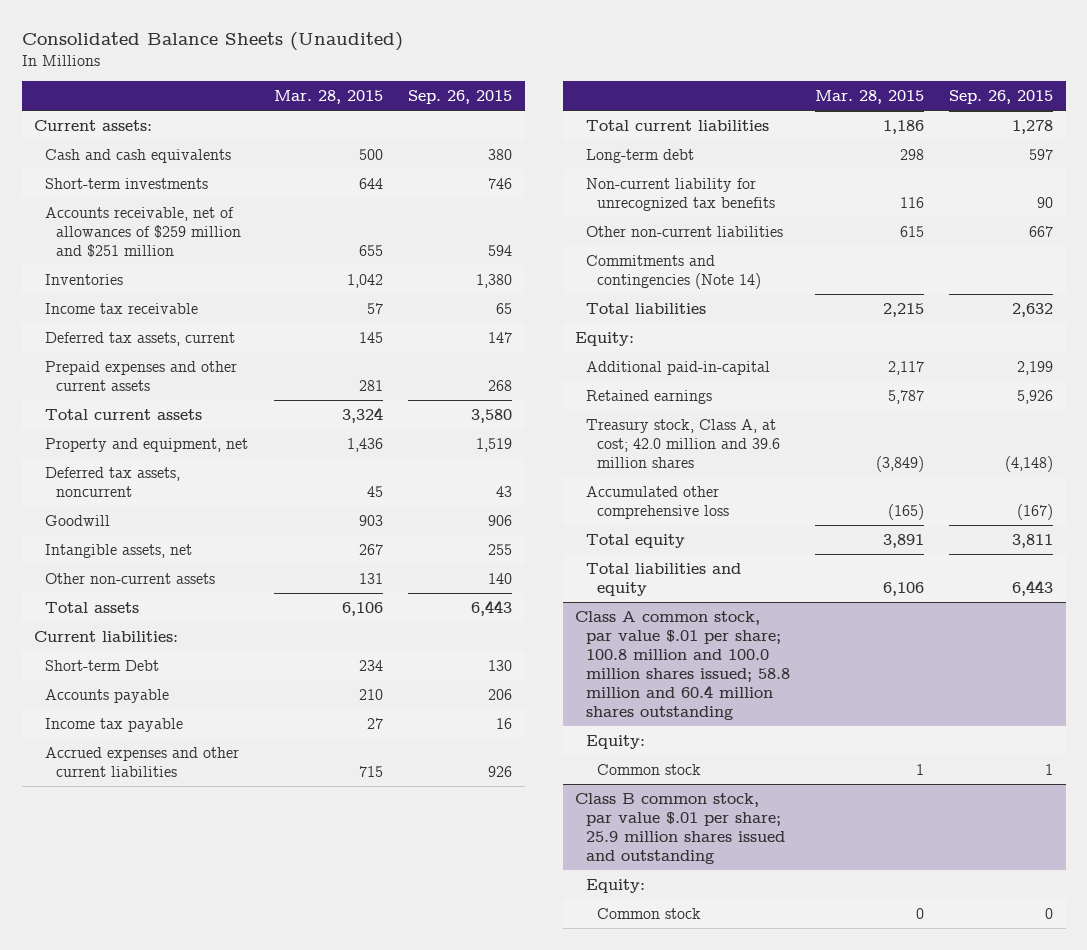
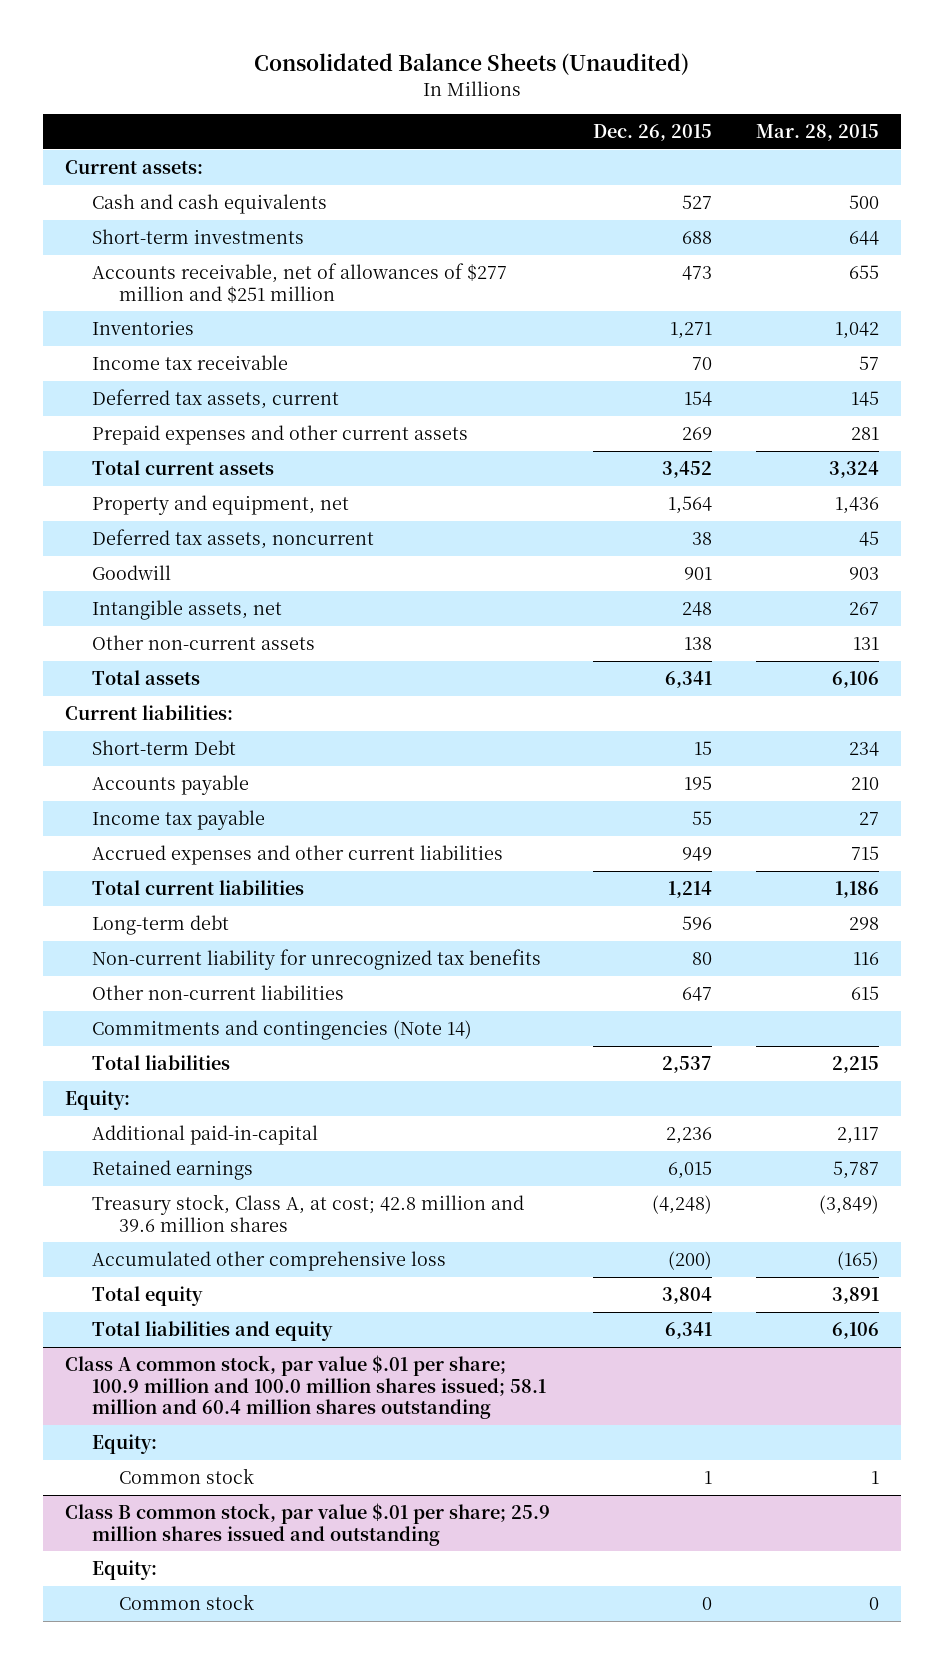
[408,90,513,105] Sep. 26, 2015 -> none
none -> [593,124,713,142] Dec. 26, 2015
[45,206,242,257] Accounts receivable, net of allowances of $259 million and $251 million -> [92,263,508,303] Accounts receivable, net of allowances of $277 million and $251 million
[586,418,781,468] Treasury stock, Class A, at cost; 42.0 million and 39.6 million shares -> [92,1194,525,1232] Treasury stock, Class A, at cost; 42.8 million and 39.6 million shares
[575,610,791,720] Class A common stock, par value $.01 per share; 100.8 million and 100.0 million shares issued; 58.8 million and 60.4 million shares outstanding -> [64,1355,547,1420] Class A common stock, par value $.01 per share; 100.9 million and 100.0 million shares issued; 58.1 million and 60.4 million shares outstanding

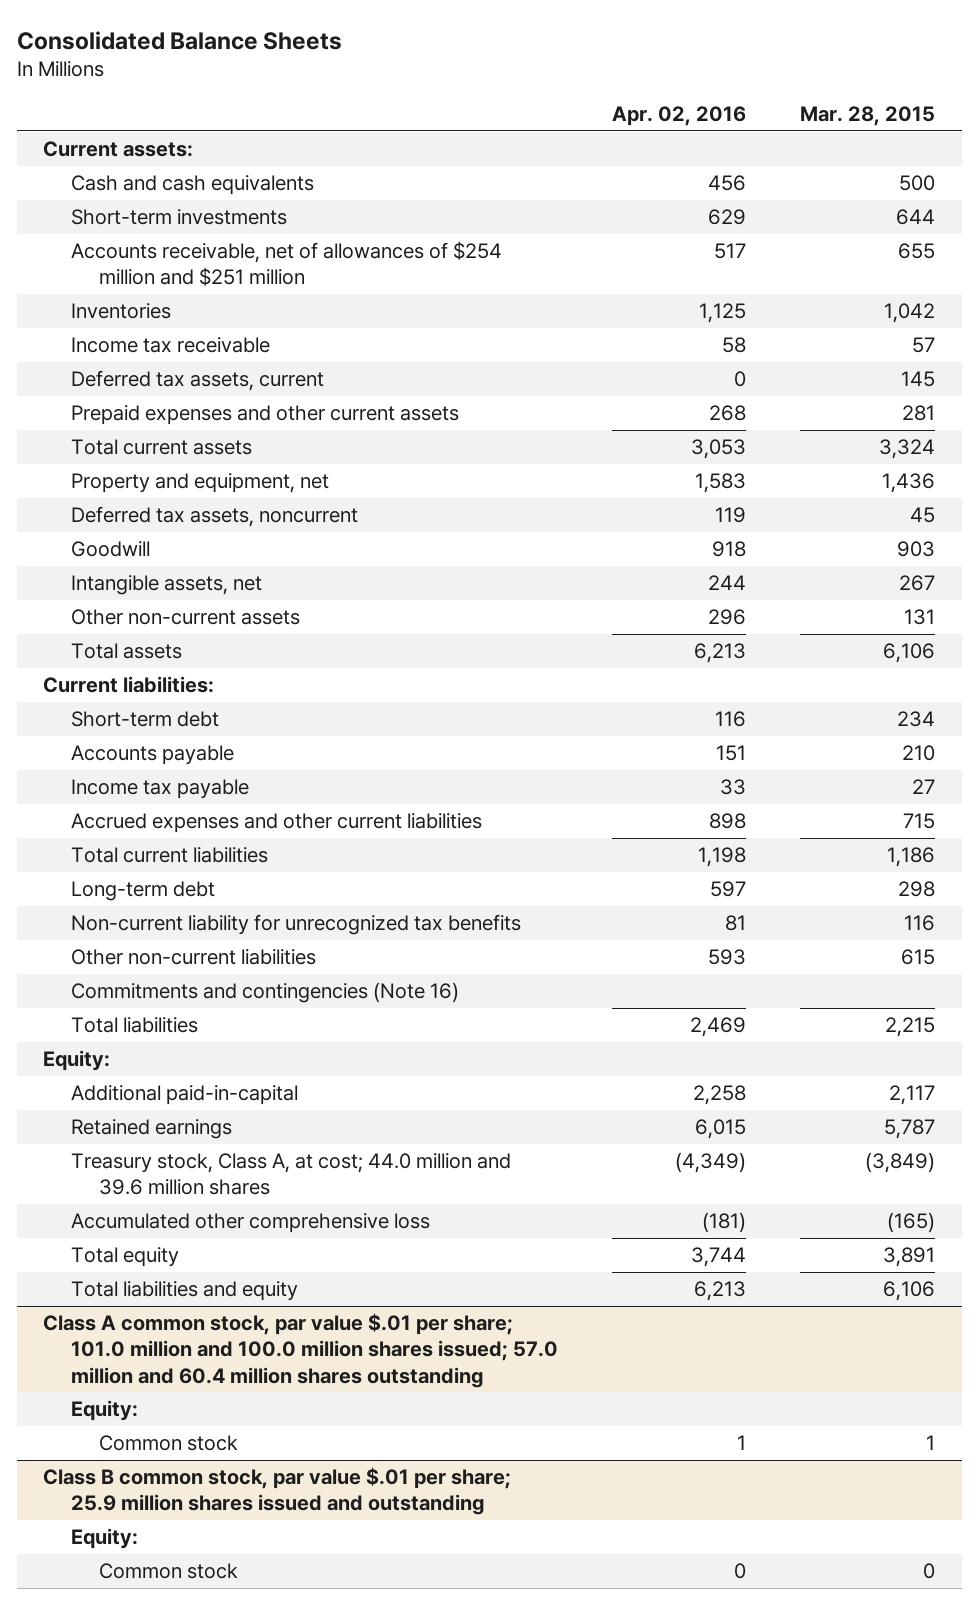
[253,53,689,76] Consolidated Balance Sheets (Unaudited) -> [16,30,342,50] Consolidated Balance Sheets
[593,124,713,142] Dec. 26, 2015 -> none
none -> [612,106,747,127] Apr. 02, 2016
[92,263,508,303] Accounts receivable, net of allowances of $277 million and $251 million -> [71,241,503,287] Accounts receivable, net of allowances of $254 million and $251 million
[92,740,237,756] Short-term Debt -> [71,711,220,728] Short-term debt
[92,1020,473,1041] Commitments and contingencies (Note 14) -> [71,982,460,1004] Commitments and contingencies (Note 16)
[92,1194,525,1232] Treasury stock, Class A, at cost; 42.8 million and 39.6 million shares -> [71,1153,512,1196] Treasury stock, Class A, at cost; 44.0 million and 39.6 million shares
[64,1355,547,1420] Class A common stock, par value $.01 per share; 100.9 million and 100.0 million shares issued; 58.1 million and 60.4 million shares outstanding -> [43,1313,559,1388] Class A common stock, par value $.01 per share; 101.0 million and 100.0 million shares issued; 57.0 million and 60.4 million shares outstanding

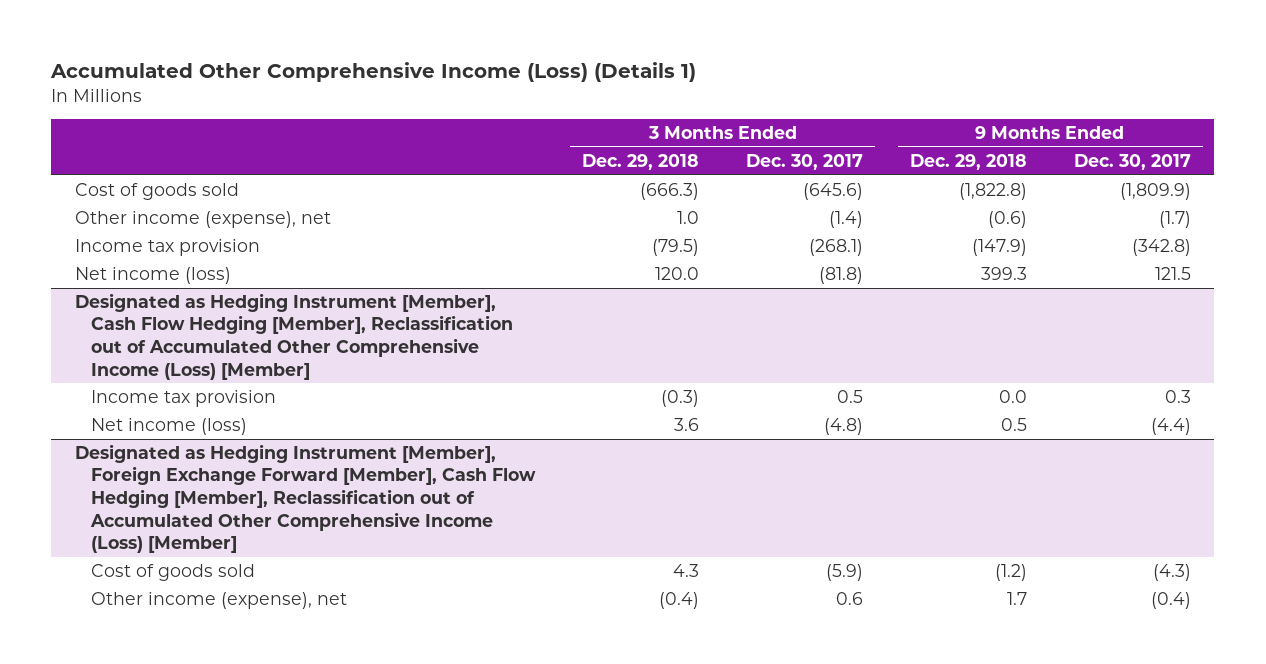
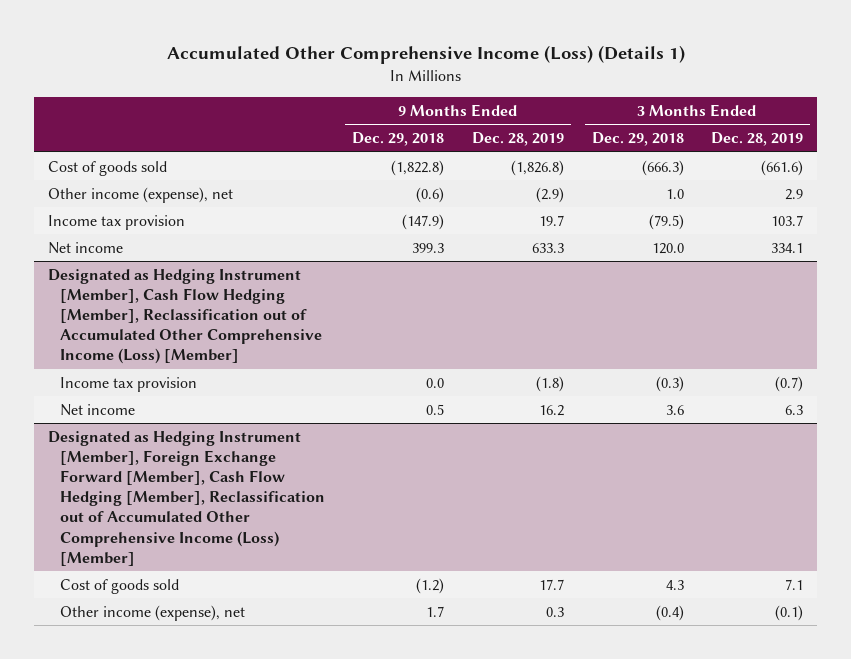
[746,153,864,170] Dec. 30, 2017 -> none
[1073,153,1191,170] Dec. 30, 2017 -> none
none -> [471,132,564,147] Dec. 28, 2019
none -> [711,132,804,147] Dec. 28, 2019
[74,266,231,284] Net income (loss) -> [47,241,123,254] Net income
[91,417,248,435] Net income (loss) -> [59,403,135,416] Net income

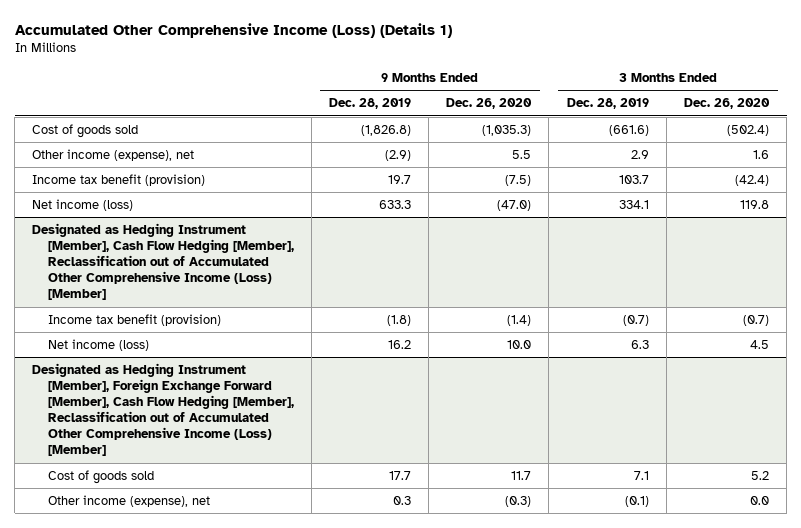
[352,132,445,147] Dec. 29, 2018 -> none
[591,132,684,147] Dec. 29, 2018 -> none
none -> [446,98,533,110] Dec. 26, 2020
none -> [683,98,770,110] Dec. 26, 2020
[47,214,185,230] Income tax provision -> [32,174,206,187] Income tax benefit (provision)
[47,241,123,254] Net income -> [32,199,134,212] Net income (loss)
[59,376,197,392] Income tax provision -> [47,314,221,327] Income tax benefit (provision)
[59,403,135,416] Net income -> [47,339,149,352] Net income (loss)

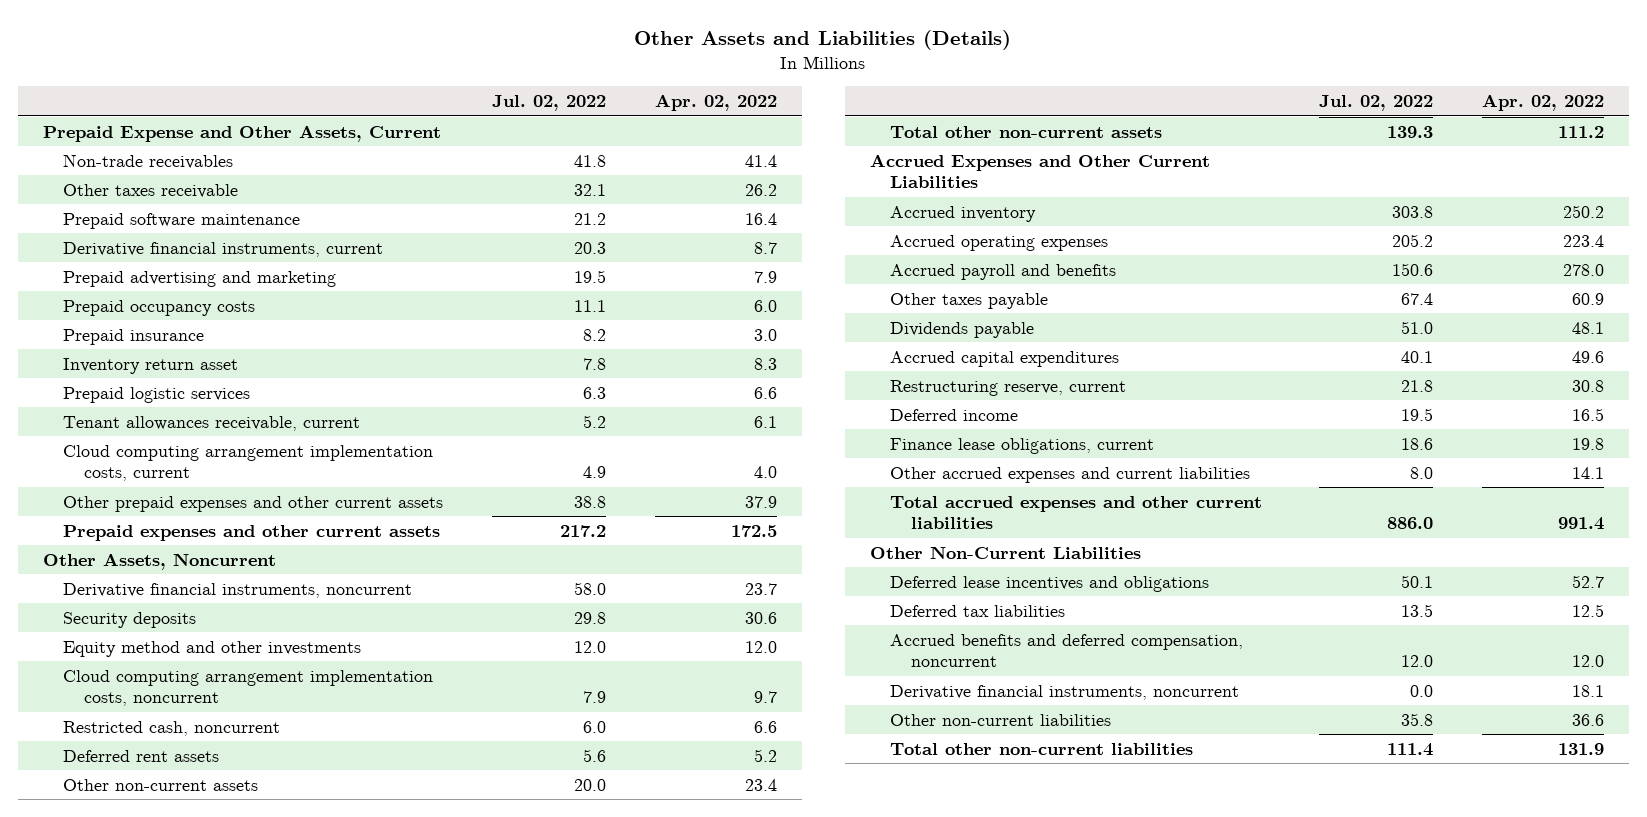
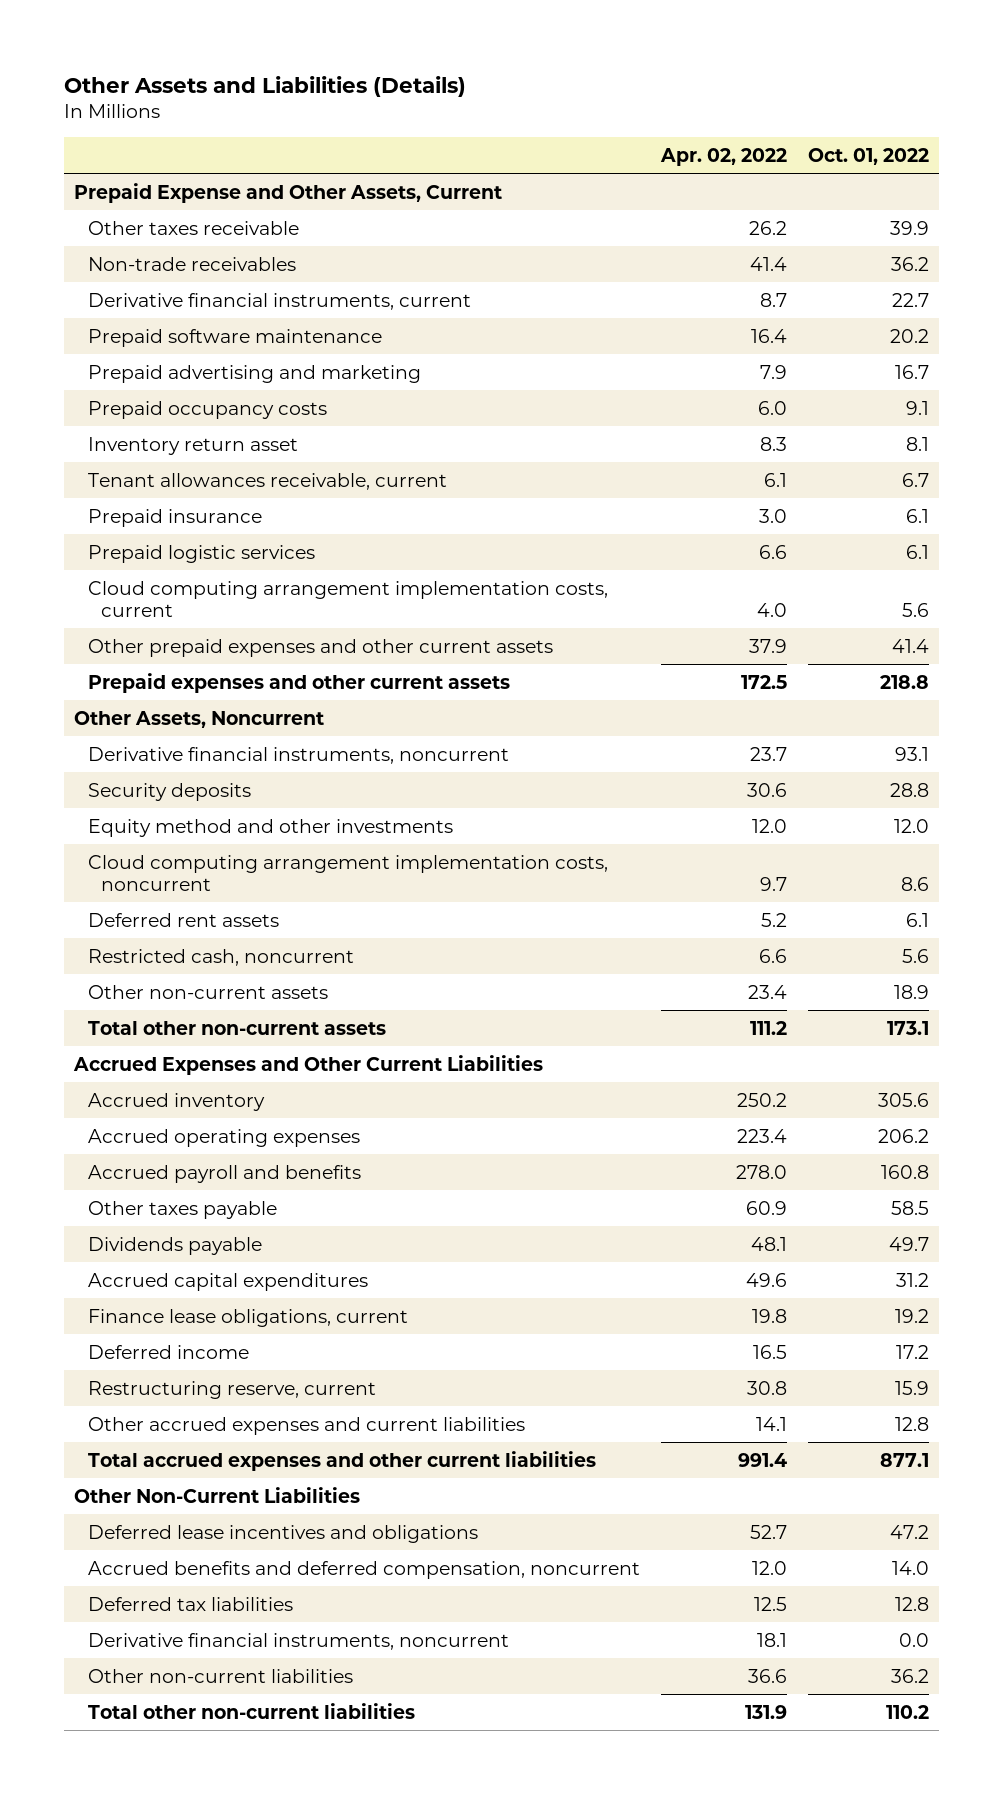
[492,94,607,111] Jul. 02, 2022 -> none
none -> [807,147,929,165] Oct. 01, 2022
[63,153,234,169] Non-trade receivables -> [87,256,296,271] Non-trade receivables
[63,212,301,229] Prepaid software maintenance -> [87,328,382,347] Prepaid software maintenance
[63,328,205,345] Prepaid insurance -> [87,508,262,527] Prepaid insurance
[63,386,251,403] Prepaid logistic services -> [87,544,315,563] Prepaid logistic services
[63,720,281,736] Restricted cash, noncurrent -> [87,948,354,966] Restricted cash, noncurrent
[890,408,1019,421] Deferred income -> [87,1344,249,1359] Deferred income
[890,379,1127,396] Restructuring reserve, current -> [87,1380,376,1399] Restructuring reserve, current
[890,604,1066,617] Deferred tax liabilities -> [87,1596,293,1611] Deferred tax liabilities

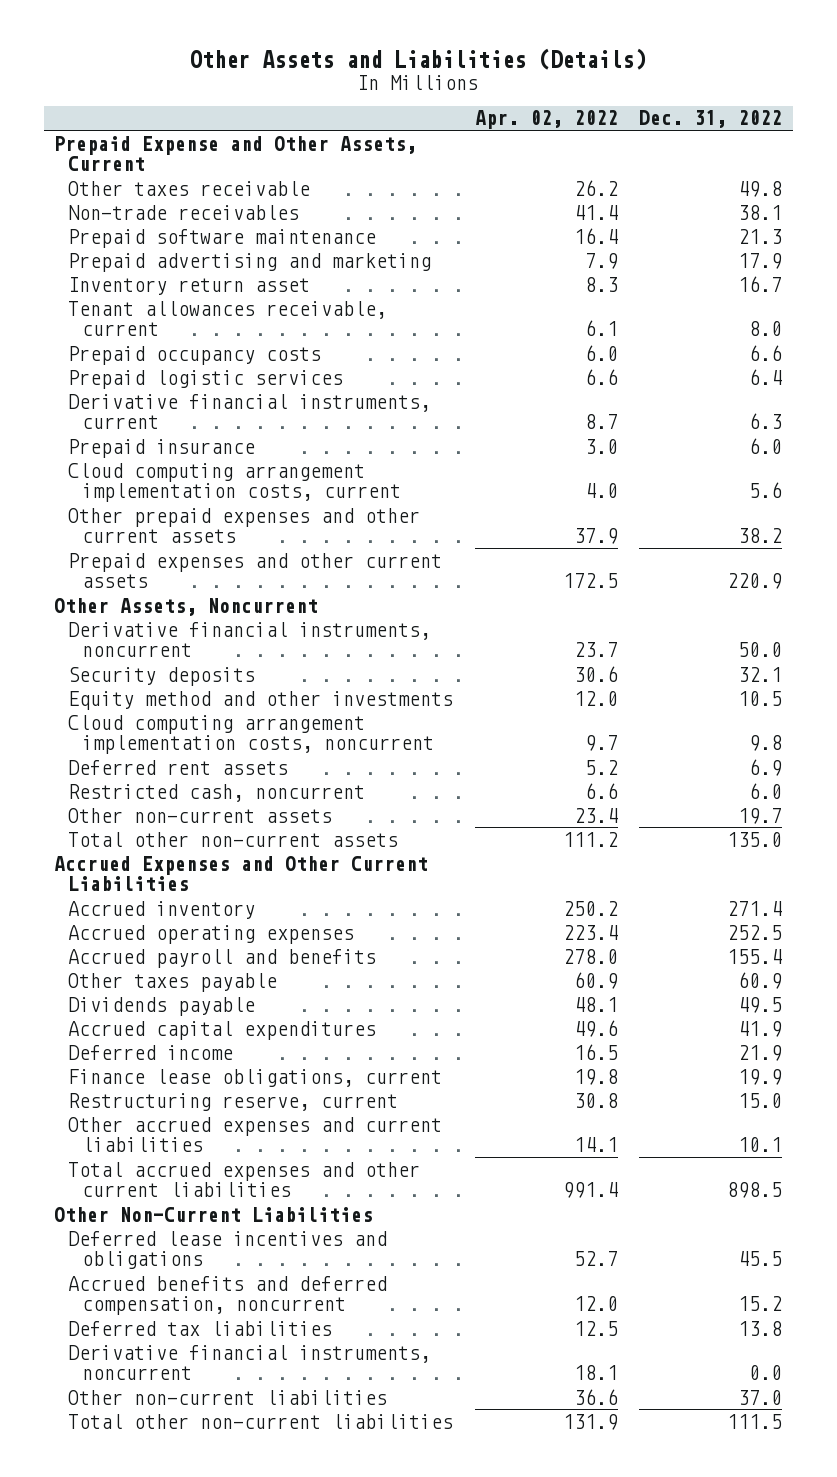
[807,147,929,165] Oct. 01, 2022 -> none
none -> [639,110,783,129] Dec. 31, 2022
[87,400,327,419] Prepaid occupancy costs -> [68,345,322,365] Prepaid occupancy costs
[87,292,471,310] Derivative financial instruments, current -> [68,393,432,430] Derivative financial instruments, current
[87,508,262,527] Prepaid insurance -> [68,438,256,458] Prepaid insurance
[87,1308,408,1327] Finance lease obligations, current -> [68,1068,443,1087] Finance lease obligations, current

